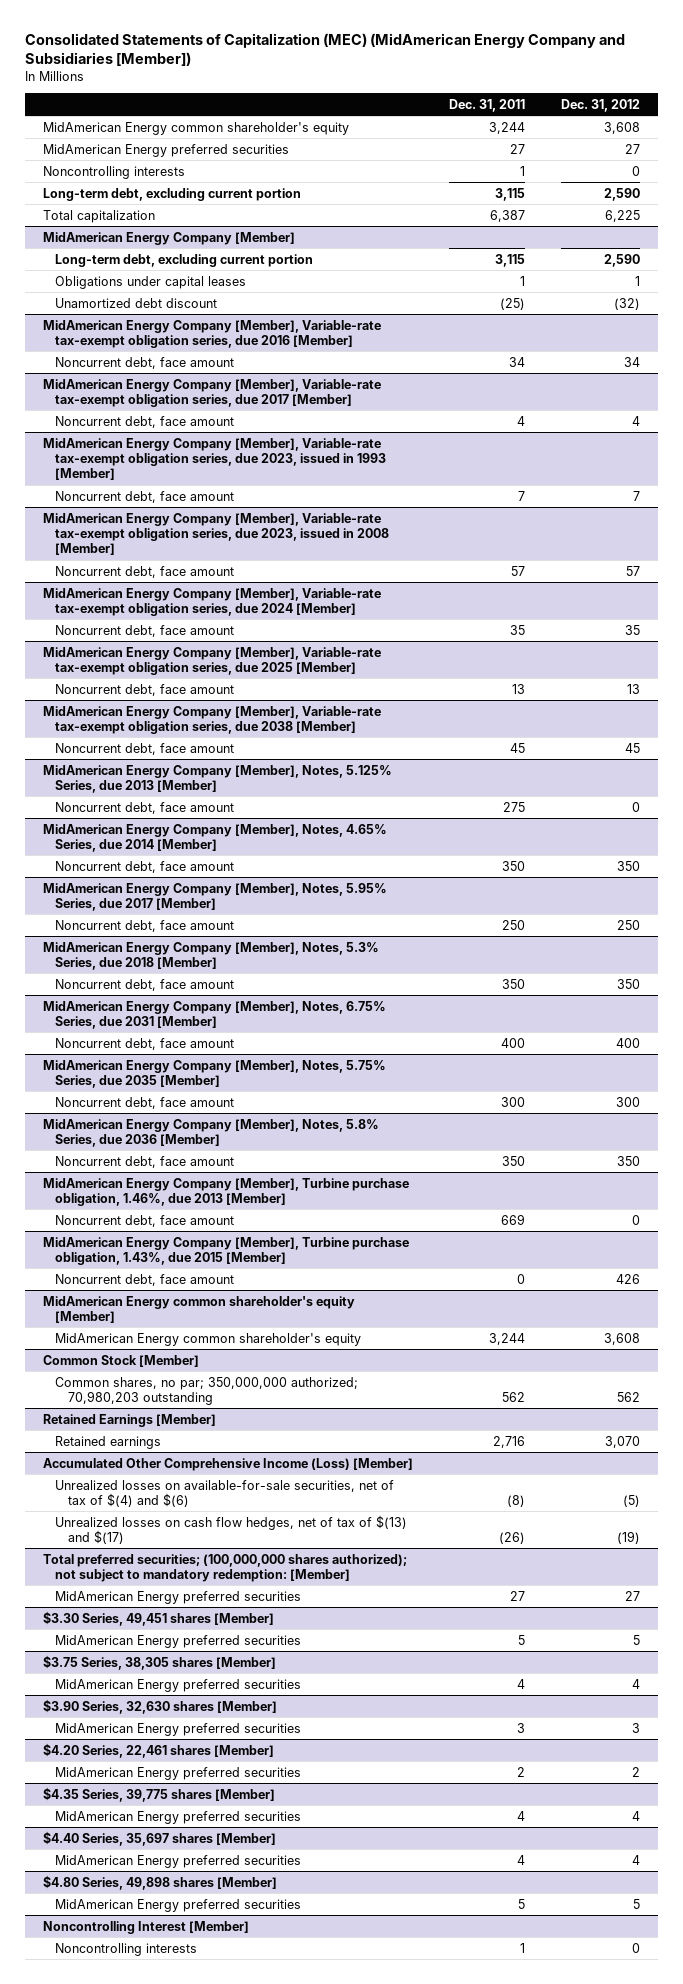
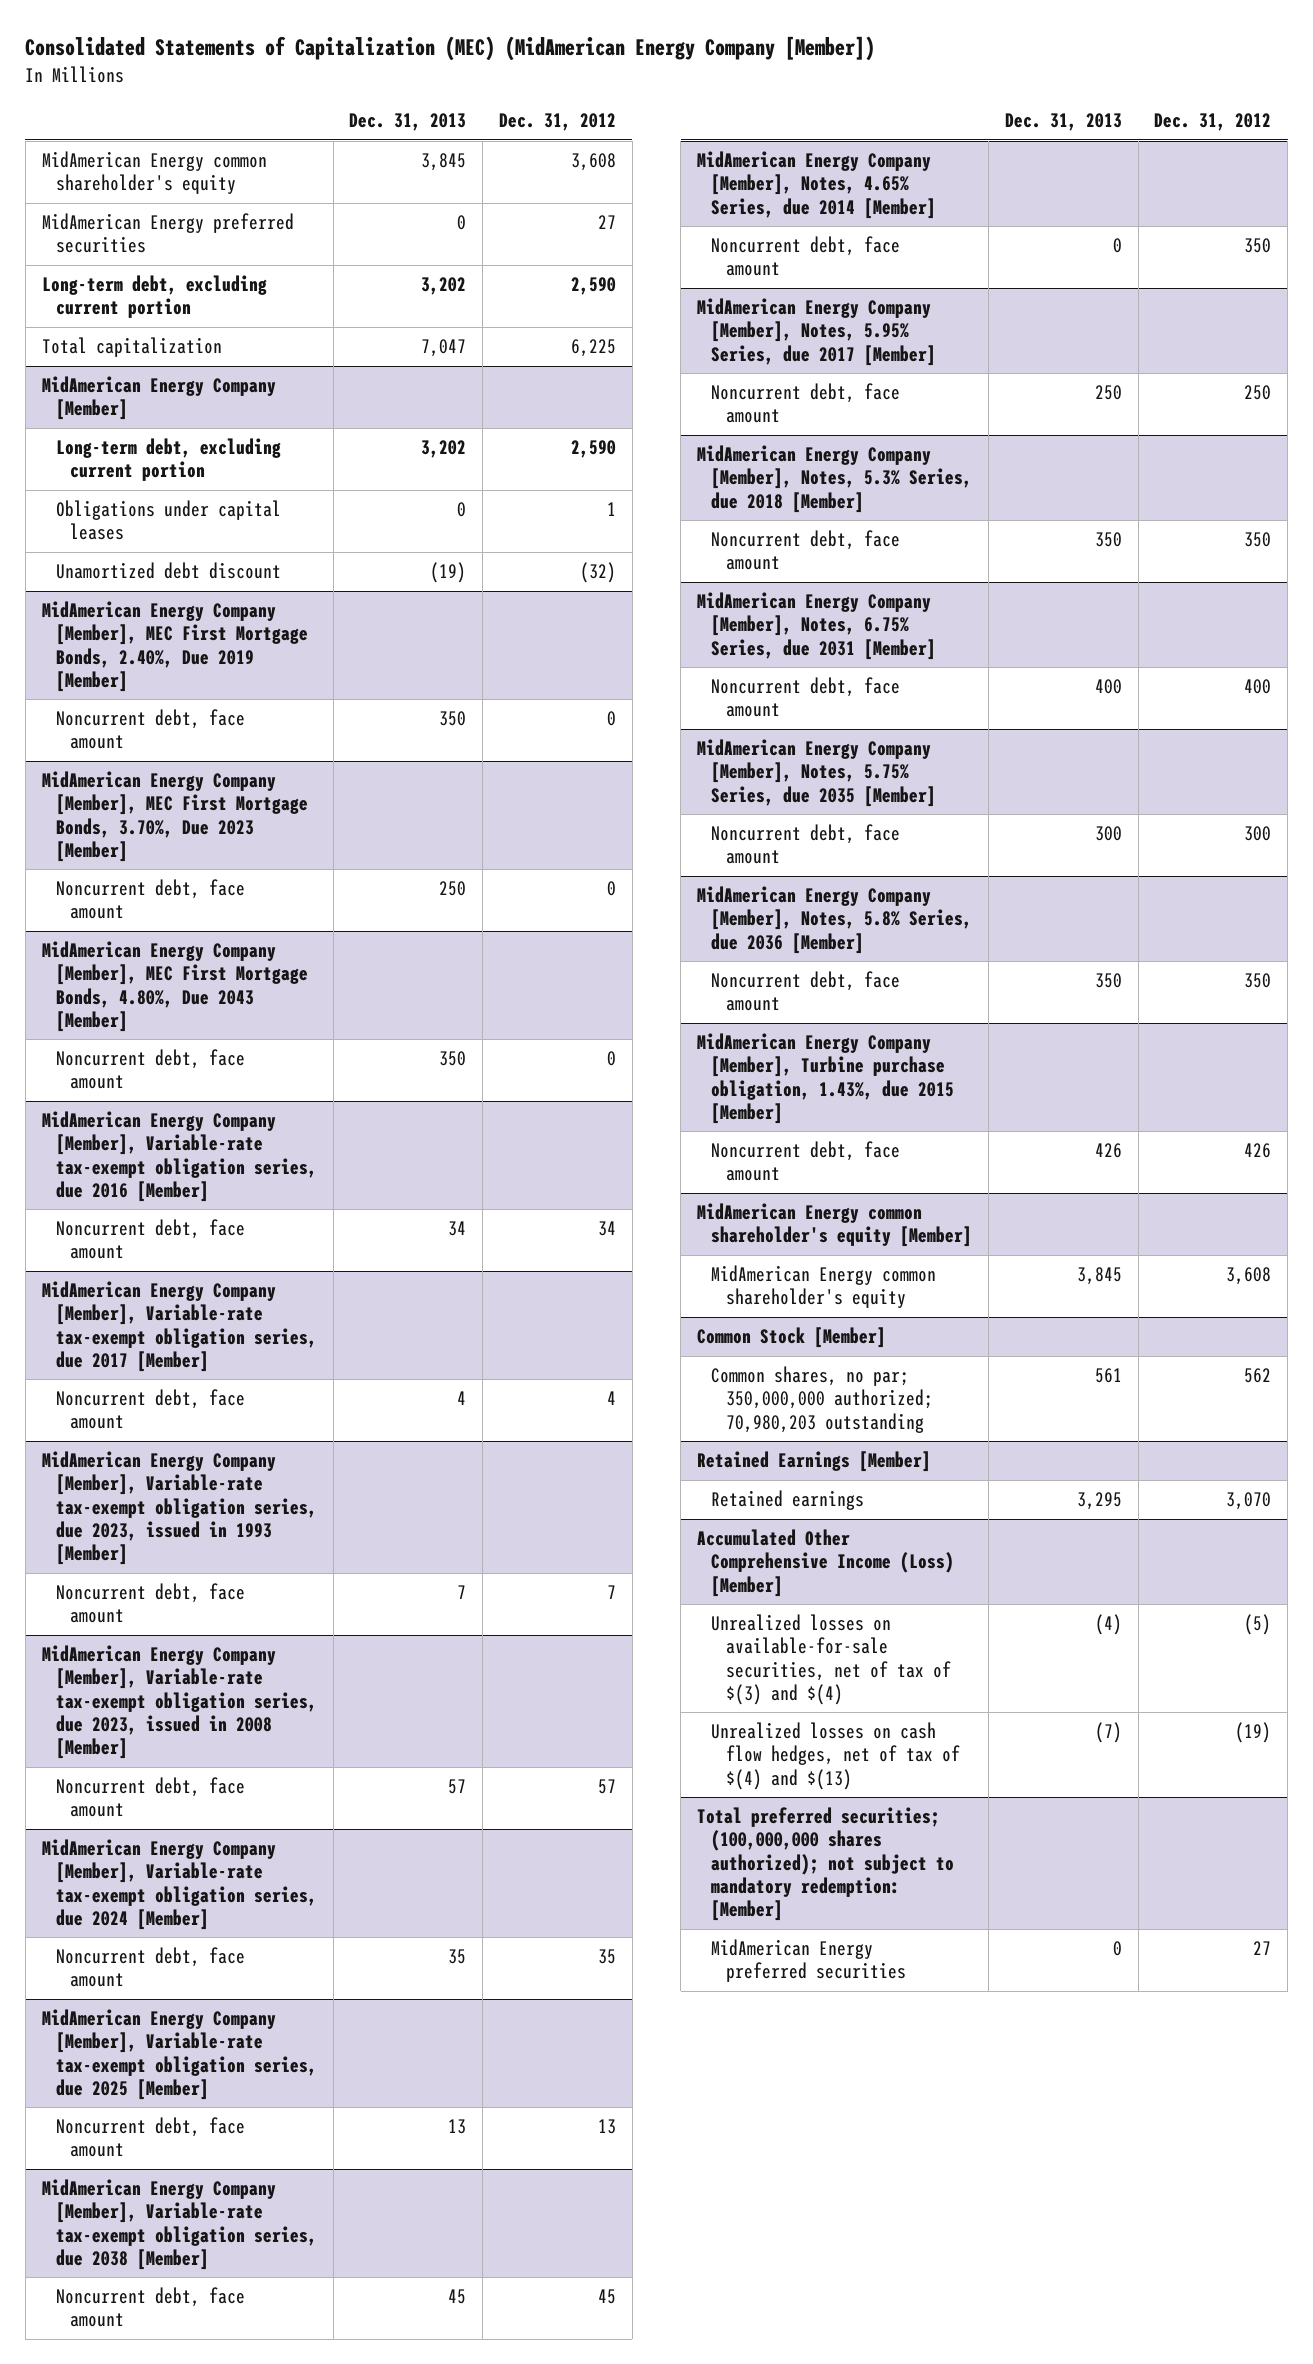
[25,32,626,66] Consolidated Statements of Capitalization (MEC) (MidAmerican Energy Company and Subsidiaries [Member]) -> [25,36,876,62] Consolidated Statements of Capitalization (MEC) (MidAmerican Energy Company [Member])
[448,98,525,112] Dec. 31, 2011 -> none
none -> [349,113,467,132] Dec. 31, 2013
[43,165,186,179] Noncontrolling interests -> none
none -> [41,601,308,692] MidAmerican Energy Company [Member], MEC First Mortgage Bonds, 2.40%, Due 2019 [Member]
none -> [55,709,245,750] Noncurrent debt, face amount
none -> [41,771,308,862] MidAmerican Energy Company [Member], MEC First Mortgage Bonds, 3.70%, Due 2023 [Member]
none -> [55,879,245,920] Noncurrent debt, face amount
none -> [41,941,308,1032] MidAmerican Energy Company [Member], MEC First Mortgage Bonds, 4.80%, Due 2043 [Member]
none -> [55,1049,245,1090] Noncurrent debt, face amount
[43,764,393,793] MidAmerican Energy Company [Member], Notes, 5.125% Series, due 2013 [Member] -> none
[55,801,235,814] Noncurrent debt, face amount -> none
[43,1177,410,1206] MidAmerican Energy Company [Member], Turbine purchase obligation, 1.46%, due 2013 [Member] -> none
[55,1214,235,1227] Noncurrent debt, face amount -> none
[55,1479,395,1507] Unrealized losses on available-for-sale securities, net of tax of $(4) and $(6) -> [711,1614,951,1705] Unrealized losses on available-for-sale securities, net of tax of $(3) and $(4)
[55,1514,408,1544] Unrealized losses on cash flow hedges, net of tax of $(13) and $(17) -> [711,1722,960,1790] Unrealized losses on cash flow hedges, net of tax of $(4) and $(13)
[43,1610,275,1626] $3.30 Series, 49,451 shares [Member] -> none
[55,1634,302,1648] MidAmerican Energy preferred securities -> none
[43,1654,277,1670] $3.75 Series, 38,305 shares [Member] -> none
[55,1678,302,1692] MidAmerican Energy preferred securities -> none
[43,1698,278,1714] $3.90 Series, 32,630 shares [Member] -> none
[55,1722,302,1736] MidAmerican Energy preferred securities -> none
[43,1742,275,1758] $4.20 Series, 22,461 shares [Member] -> none
[55,1766,302,1780] MidAmerican Energy preferred securities -> none
[43,1786,276,1802] $4.35 Series, 39,775 shares [Member] -> none
[55,1810,302,1824] MidAmerican Energy preferred securities -> none
[43,1830,277,1846] $4.40 Series, 35,697 shares [Member] -> none
[55,1854,302,1868] MidAmerican Energy preferred securities -> none
[43,1874,278,1890] $4.80 Series, 49,898 shares [Member] -> none
[55,1898,302,1912] MidAmerican Energy preferred securities -> none
[43,1920,250,1934] Noncontrolling Interest [Member] -> none
[55,1942,198,1956] Noncontrolling interests -> none

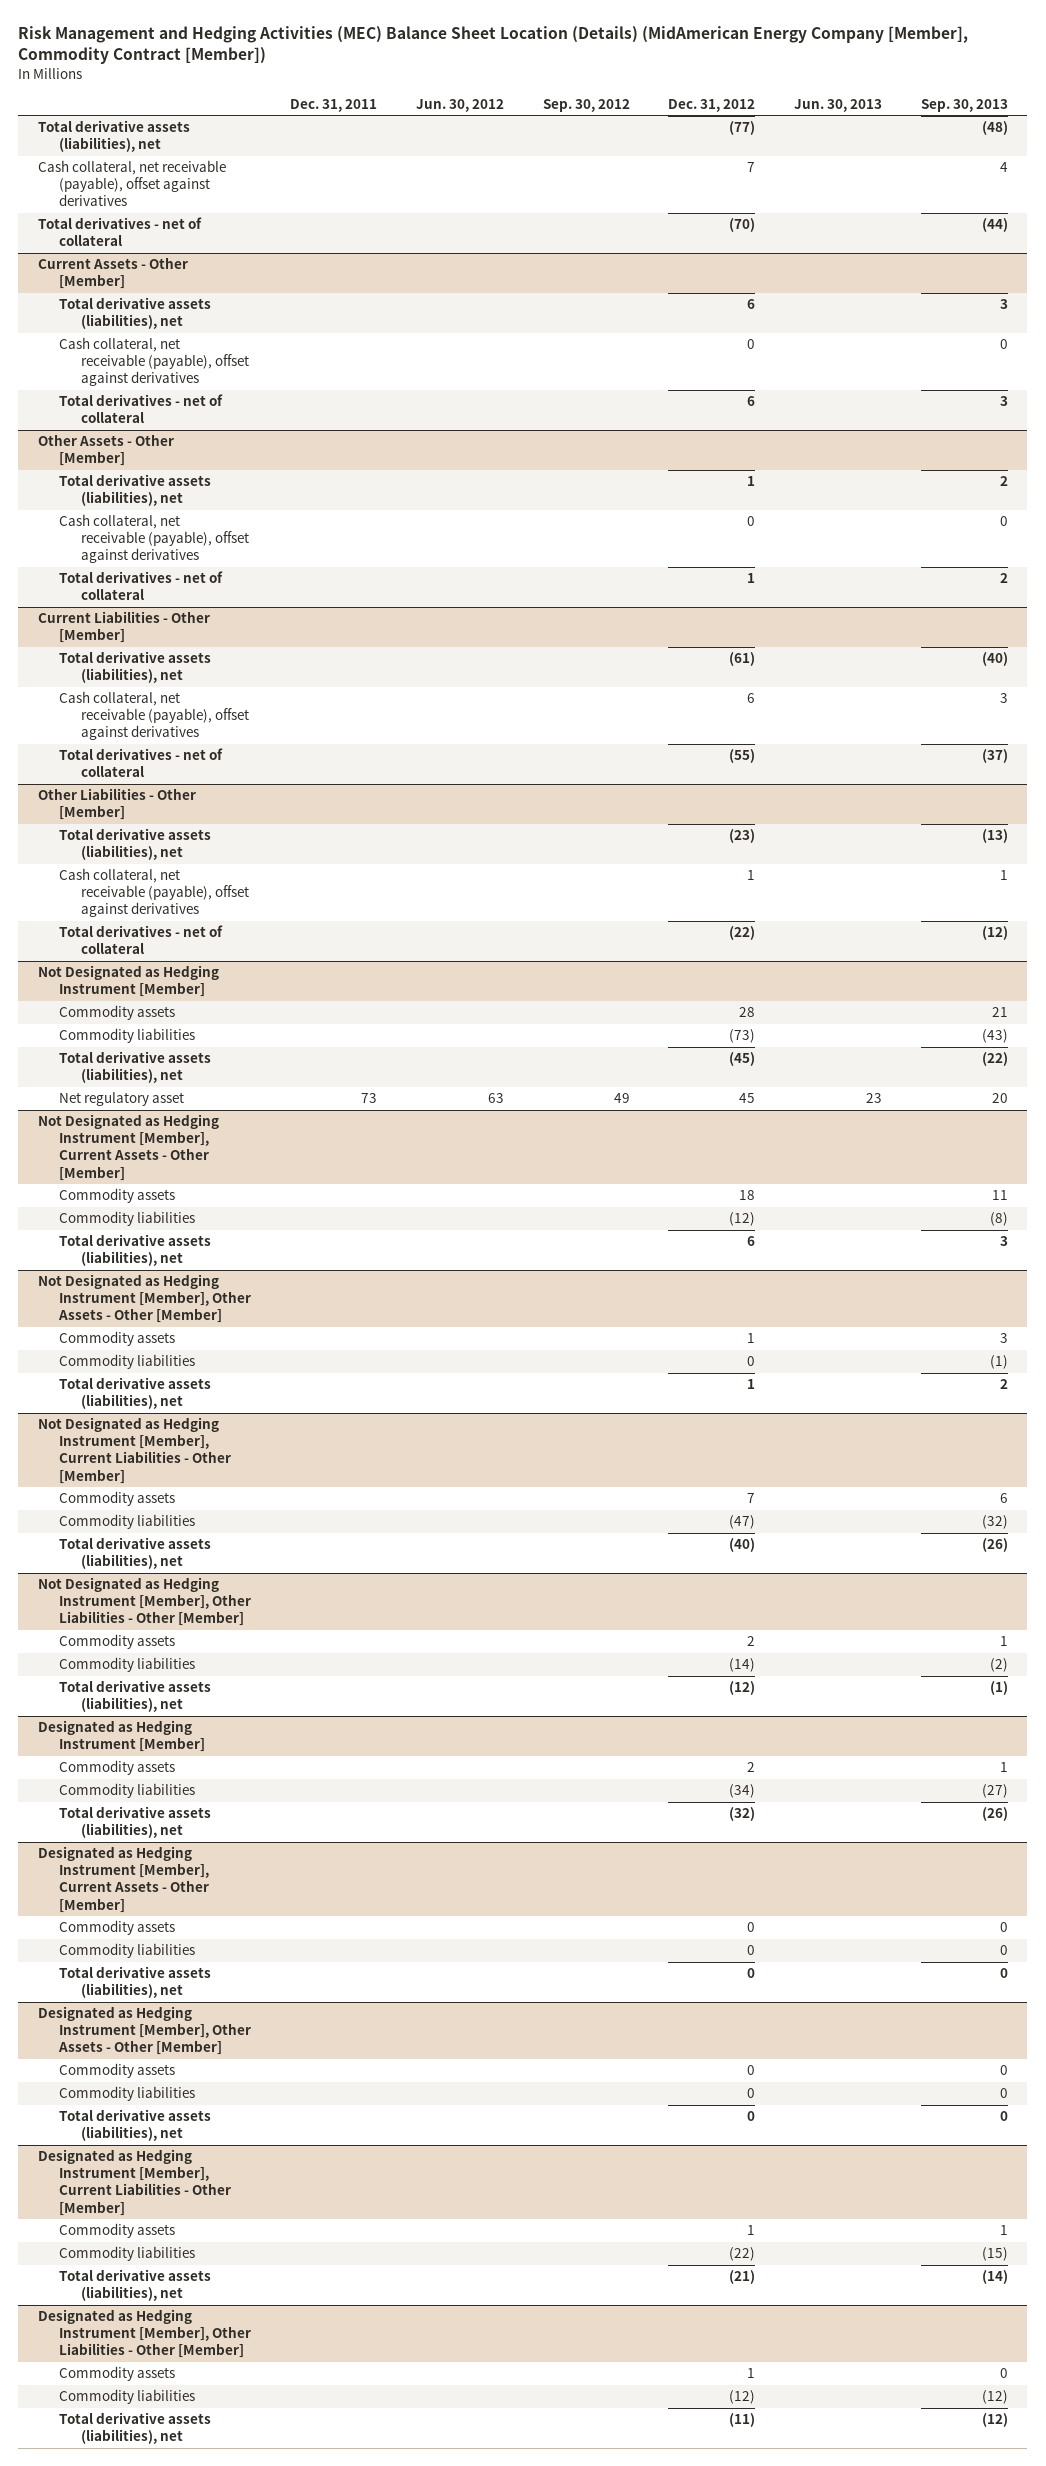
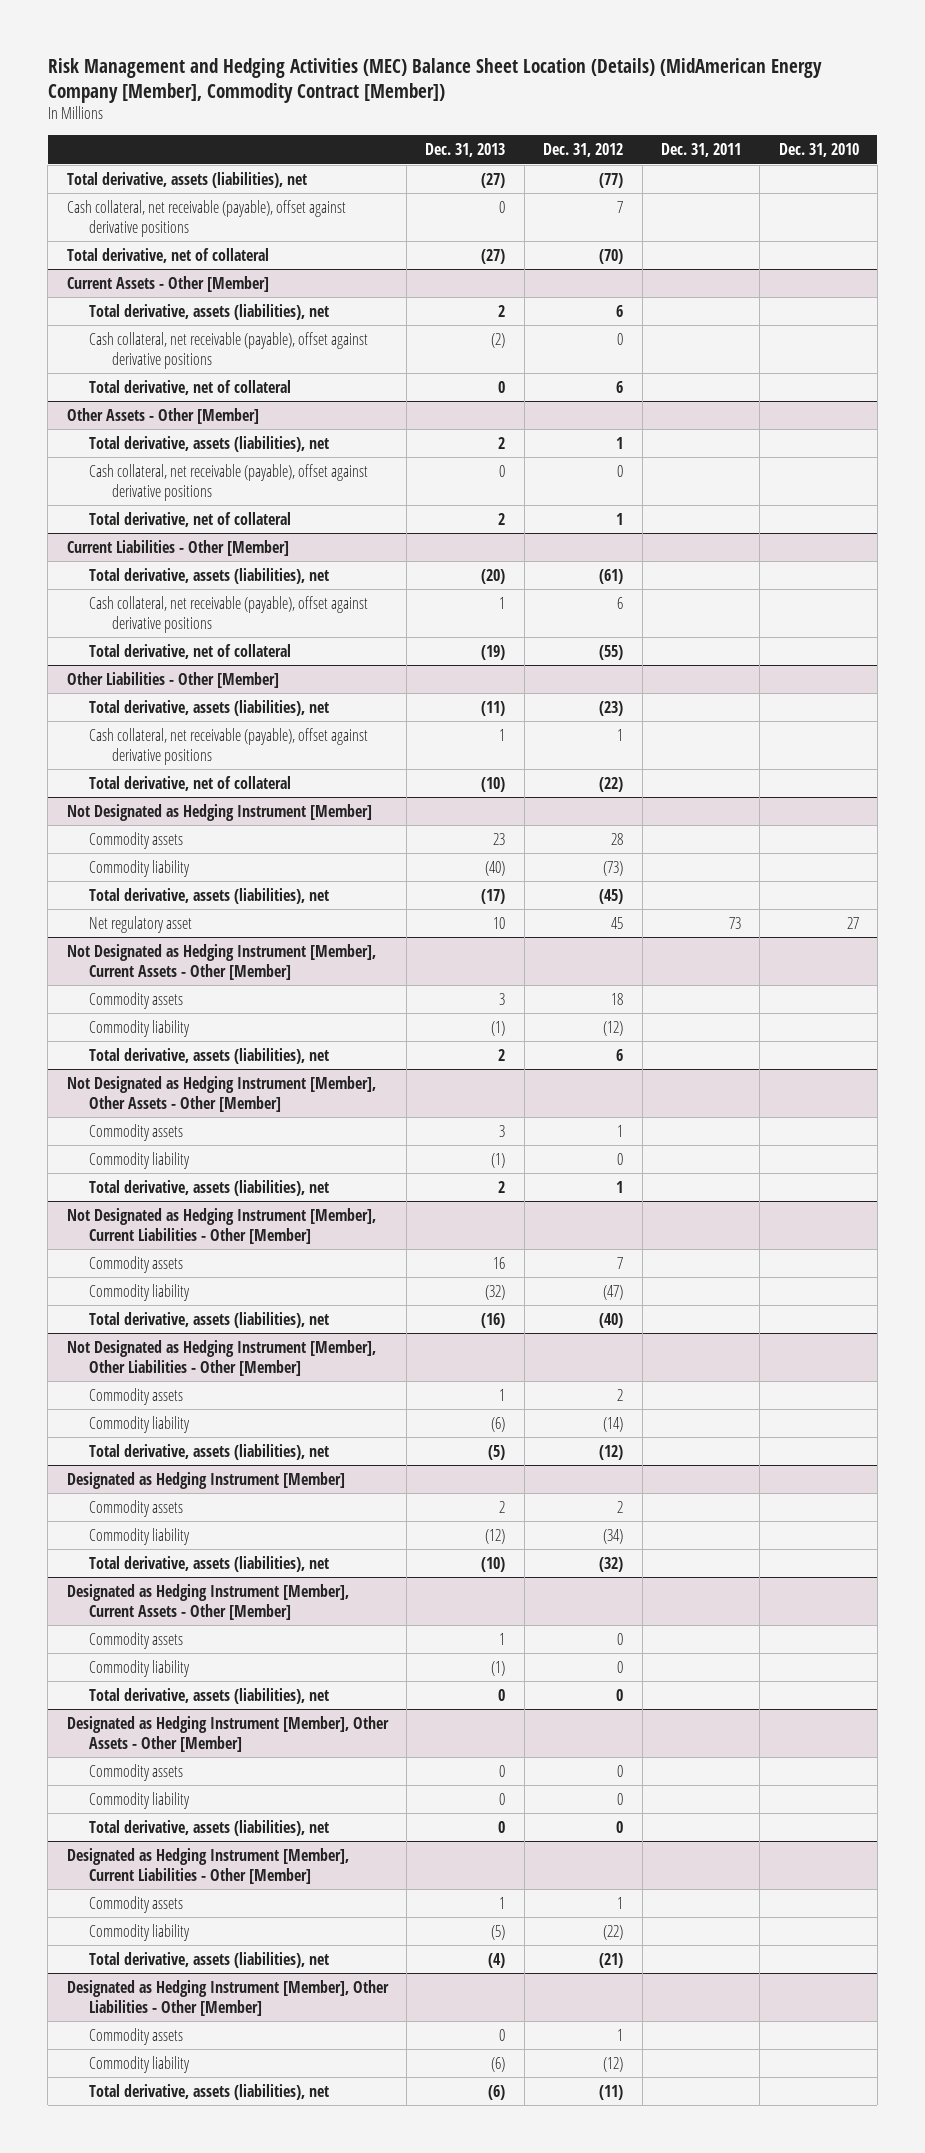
[415,98,504,112] Jun. 30, 2012 -> none
[542,98,630,112] Sep. 30, 2012 -> none
[794,98,883,112] Jun. 30, 2013 -> none
[921,98,1009,112] Sep. 30, 2013 -> none
none -> [425,143,506,158] Dec. 31, 2013
none -> [778,143,859,158] Dec. 31, 2010
[37,120,190,153] Total derivative assets (liabilities), net -> [66,171,307,188] Total derivative, assets (liabilities), net
[37,160,226,207] Cash collateral, net receivable (payable), offset against derivatives -> [66,199,346,237] Cash collateral, net receivable (payable), offset against derivative positions
[37,217,202,247] Total derivatives - net of collateral -> [66,247,269,263] Total derivative, net of collateral
[59,297,212,330] Total derivative assets (liabilities), net -> [89,303,330,320] Total derivative, assets (liabilities), net
[59,337,249,387] Cash collateral, net receivable (payable), offset against derivatives -> [89,331,369,369] Cash collateral, net receivable (payable), offset against derivative positions
[59,394,224,424] Total derivatives - net of collateral -> [89,379,292,395] Total derivative, net of collateral
[59,474,212,507] Total derivative assets (liabilities), net -> [89,435,330,452] Total derivative, assets (liabilities), net
[59,514,249,564] Cash collateral, net receivable (payable), offset against derivatives -> [89,463,369,501] Cash collateral, net receivable (payable), offset against derivative positions
[59,571,224,601] Total derivatives - net of collateral -> [89,511,292,527] Total derivative, net of collateral
[59,651,212,684] Total derivative assets (liabilities), net -> [89,567,330,584] Total derivative, assets (liabilities), net
[59,691,249,741] Cash collateral, net receivable (payable), offset against derivatives -> [89,595,369,633] Cash collateral, net receivable (payable), offset against derivative positions
[59,748,224,778] Total derivatives - net of collateral -> [89,643,292,659] Total derivative, net of collateral
[59,828,212,861] Total derivative assets (liabilities), net -> [89,699,330,716] Total derivative, assets (liabilities), net
[59,868,249,918] Cash collateral, net receivable (payable), offset against derivatives -> [89,727,369,765] Cash collateral, net receivable (payable), offset against derivative positions
[59,925,224,955] Total derivatives - net of collateral -> [89,775,292,791] Total derivative, net of collateral
[59,1028,196,1044] Commodity liabilities -> [89,859,191,877] Commodity liability
[59,1051,212,1084] Total derivative assets (liabilities), net -> [89,887,330,904] Total derivative, assets (liabilities), net
[59,1211,196,1227] Commodity liabilities -> [89,1019,191,1037] Commodity liability
[59,1234,212,1267] Total derivative assets (liabilities), net -> [89,1047,330,1064] Total derivative, assets (liabilities), net
[59,1354,196,1370] Commodity liabilities -> [89,1151,191,1169] Commodity liability
[59,1377,212,1410] Total derivative assets (liabilities), net -> [89,1179,330,1196] Total derivative, assets (liabilities), net
[59,1514,196,1530] Commodity liabilities -> [89,1283,191,1301] Commodity liability
[59,1537,212,1570] Total derivative assets (liabilities), net -> [89,1311,330,1328] Total derivative, assets (liabilities), net
[59,1657,196,1673] Commodity liabilities -> [89,1415,191,1433] Commodity liability
[59,1680,212,1713] Total derivative assets (liabilities), net -> [89,1443,330,1460] Total derivative, assets (liabilities), net
[59,1783,196,1799] Commodity liabilities -> [89,1527,191,1545] Commodity liability
[59,1806,212,1839] Total derivative assets (liabilities), net -> [89,1555,330,1572] Total derivative, assets (liabilities), net
[59,1943,196,1959] Commodity liabilities -> [89,1659,191,1677] Commodity liability
[59,1966,212,1999] Total derivative assets (liabilities), net -> [89,1687,330,1704] Total derivative, assets (liabilities), net
[59,2086,196,2102] Commodity liabilities -> [89,1791,191,1809] Commodity liability
[59,2109,212,2142] Total derivative assets (liabilities), net -> [89,1819,330,1836] Total derivative, assets (liabilities), net
[59,2246,196,2262] Commodity liabilities -> [89,1923,191,1941] Commodity liability
[59,2269,212,2302] Total derivative assets (liabilities), net -> [89,1951,330,1968] Total derivative, assets (liabilities), net
[59,2389,196,2405] Commodity liabilities -> [89,2055,191,2073] Commodity liability
[59,2412,212,2445] Total derivative assets (liabilities), net -> [89,2083,330,2100] Total derivative, assets (liabilities), net

